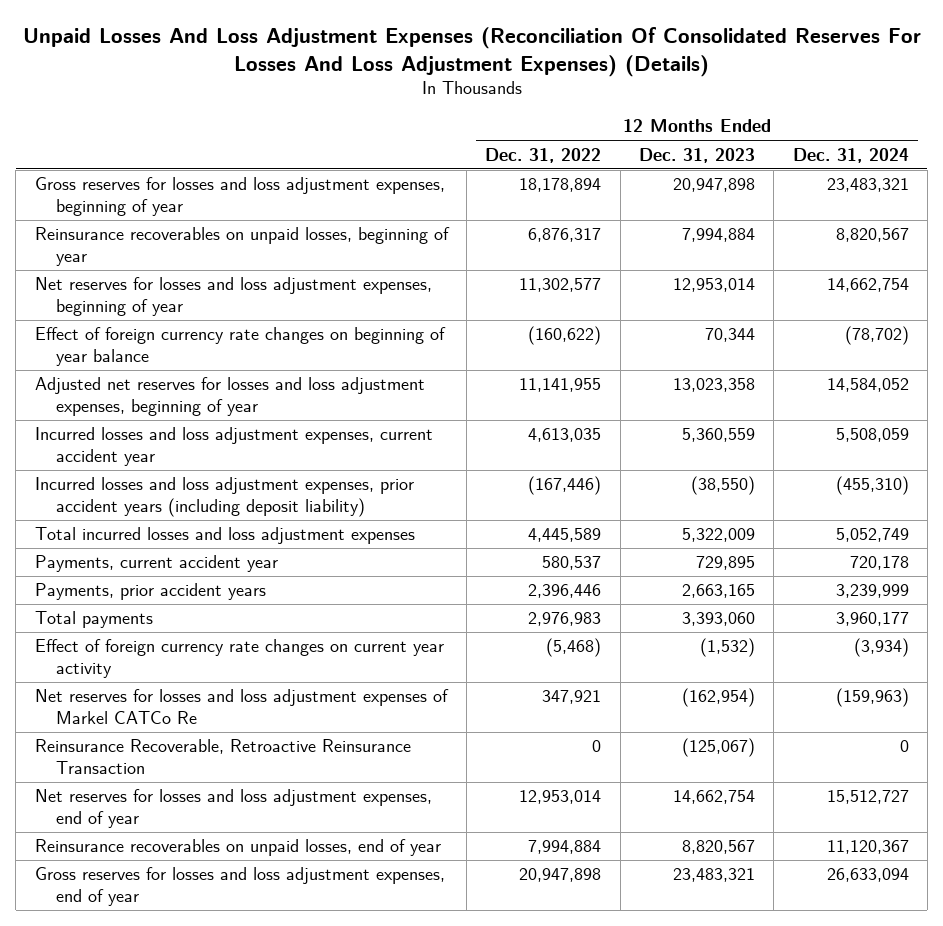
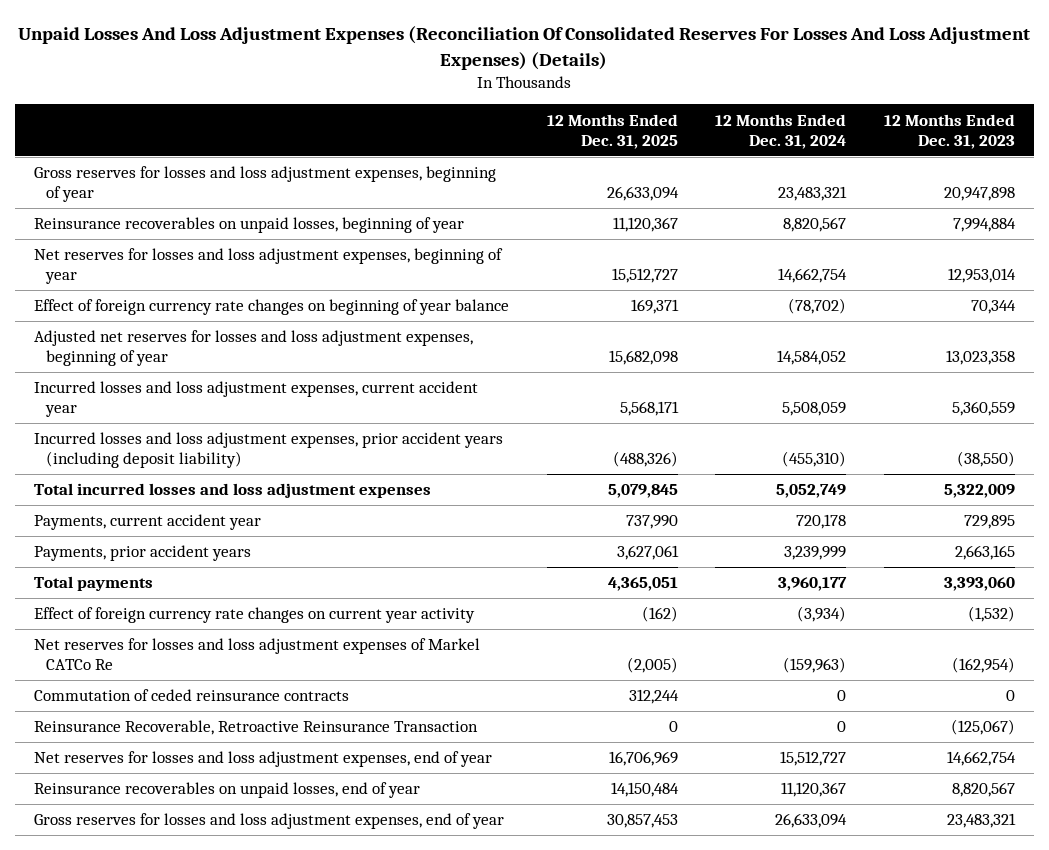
[485,147,602,163] Dec. 31, 2022 -> none
none -> [546,113,678,149] 12 Months Ended Dec. 31, 2025
none -> [33,689,349,702] Commutation of ceded reinsurance contracts

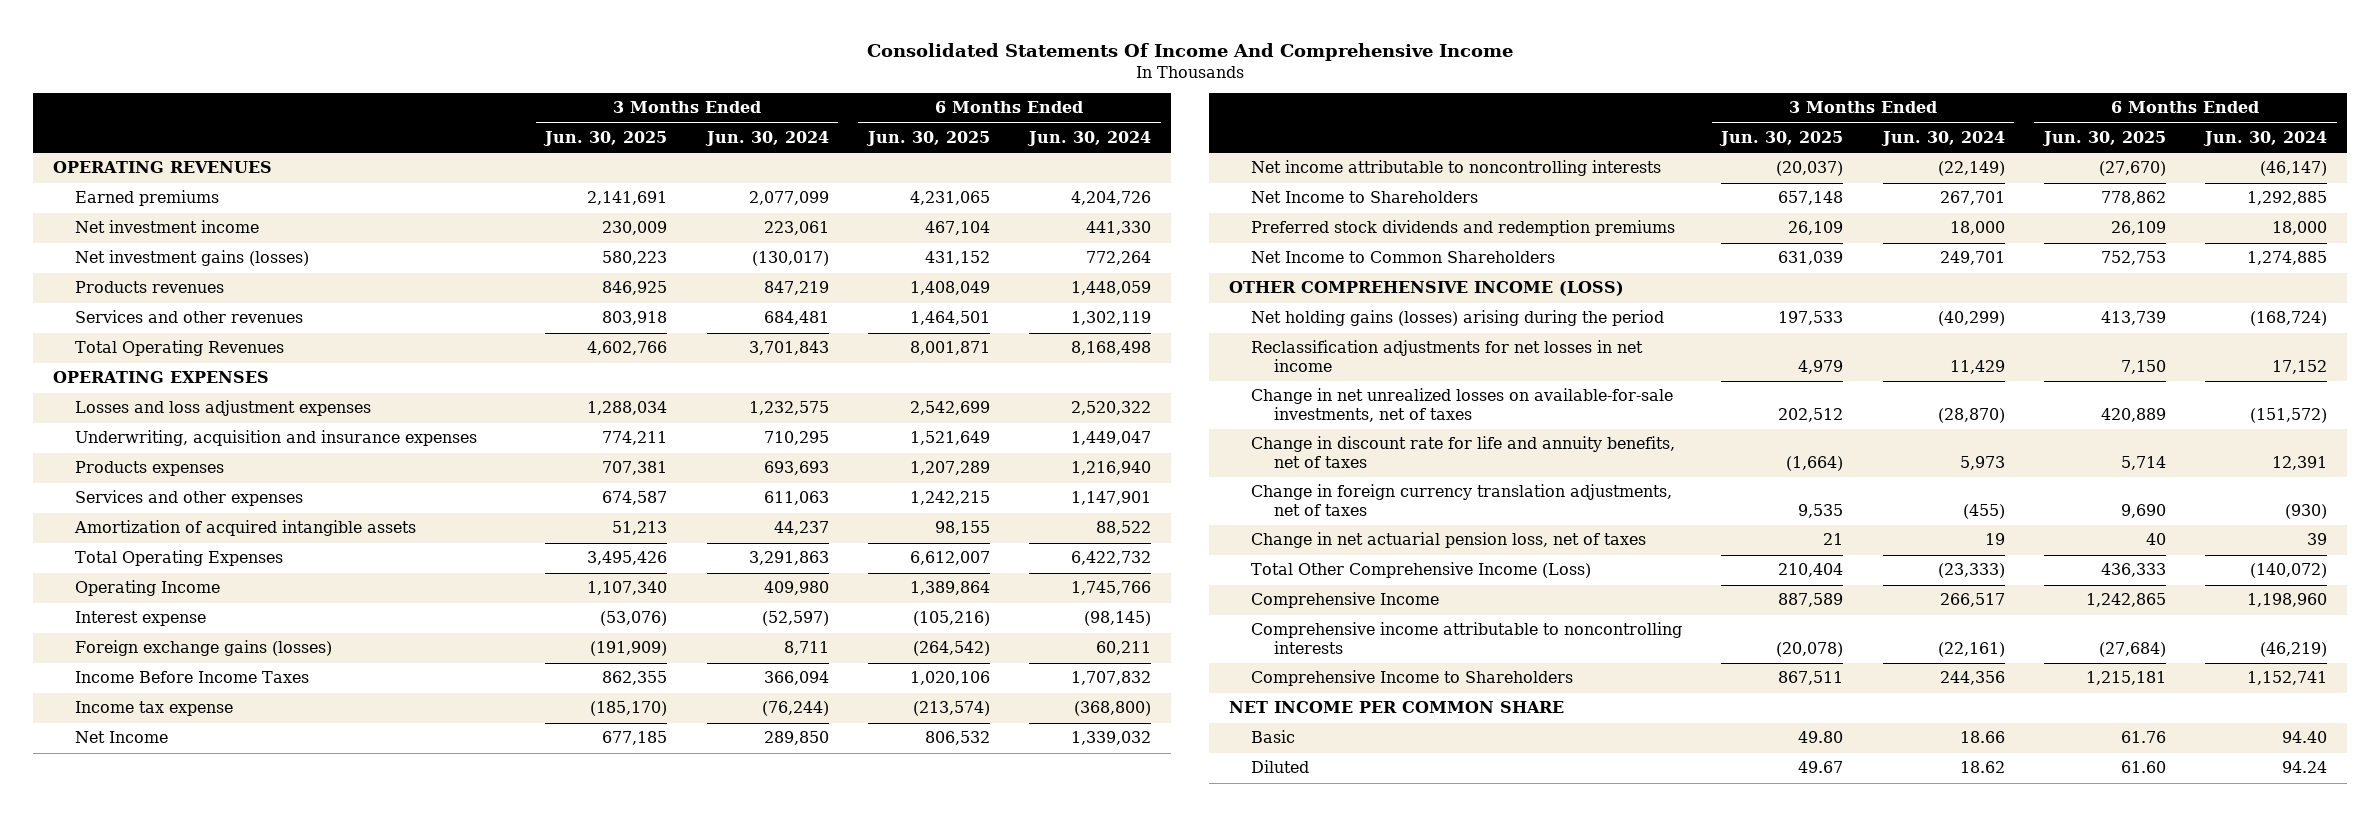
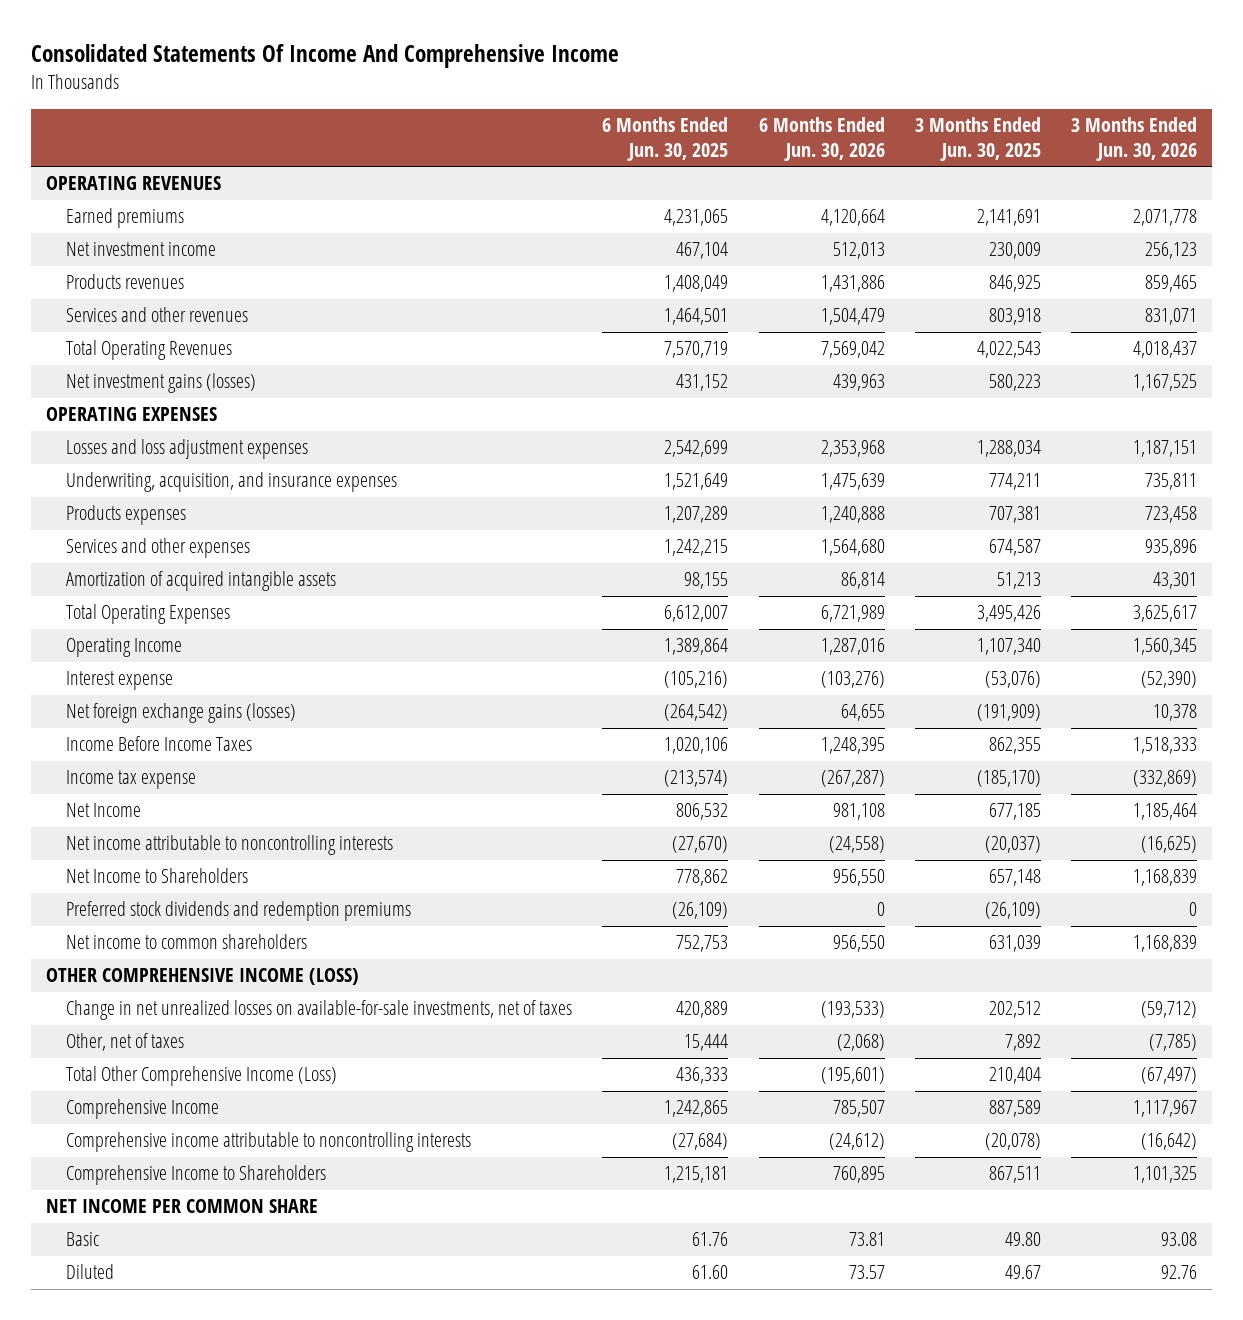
[704,131,829,147] Jun. 30, 2024 -> none
[1027,131,1152,147] Jun. 30, 2024 -> none
none -> [758,117,885,162] 6 Months Ended Jun. 30, 2026
none -> [1071,117,1198,162] 3 Months Ended Jun. 30, 2026
[587,341,668,356] 4,602,766 -> [976,341,1041,359] 4,022,543
[909,341,990,356] 8,001,871 -> [664,341,729,359] 7,570,719
[75,250,310,267] Net investment gains (losses) -> [66,373,257,394] Net investment gains (losses)
[75,430,478,447] Underwriting, acquisition and insurance expenses -> [66,472,398,493] Underwriting, acquisition, and insurance expenses
[75,640,333,657] Foreign exchange gains (losses) -> [66,703,297,724] Net foreign exchange gains (losses)
[1788,221,1844,236] 26,109 -> [984,902,1041,920] (26,109)
[2110,221,2166,236] 26,109 -> [672,902,729,920] (26,109)
[1251,251,1556,264] Net Income to Common Shareholders -> [66,934,308,950] Net income to common shareholders
[1251,310,1665,327] Net holding gains (losses) arising during the period -> none
[1251,340,1644,373] Reclassification adjustments for net losses in net income -> none
[1251,436,1676,469] Change in discount rate for life and annuity benefits, net of taxes -> none
[1251,484,1673,517] Change in foreign currency translation adjustments, net of taxes -> none
[1251,532,1647,549] Change in net actuarial pension loss, net of taxes -> none
none -> [66,1033,185,1052] Other, net of taxes

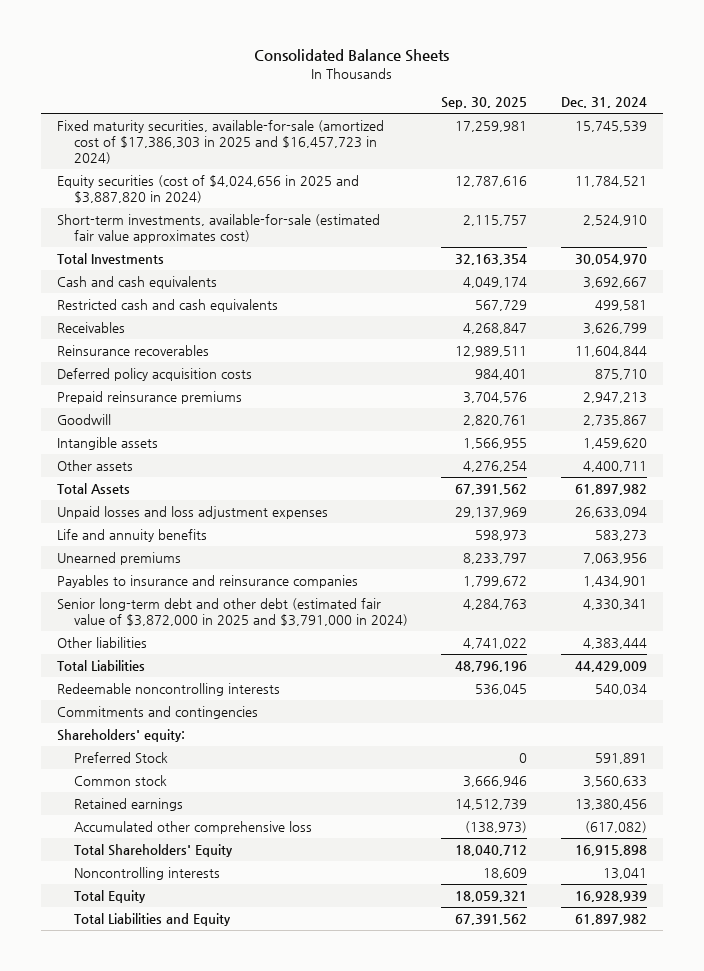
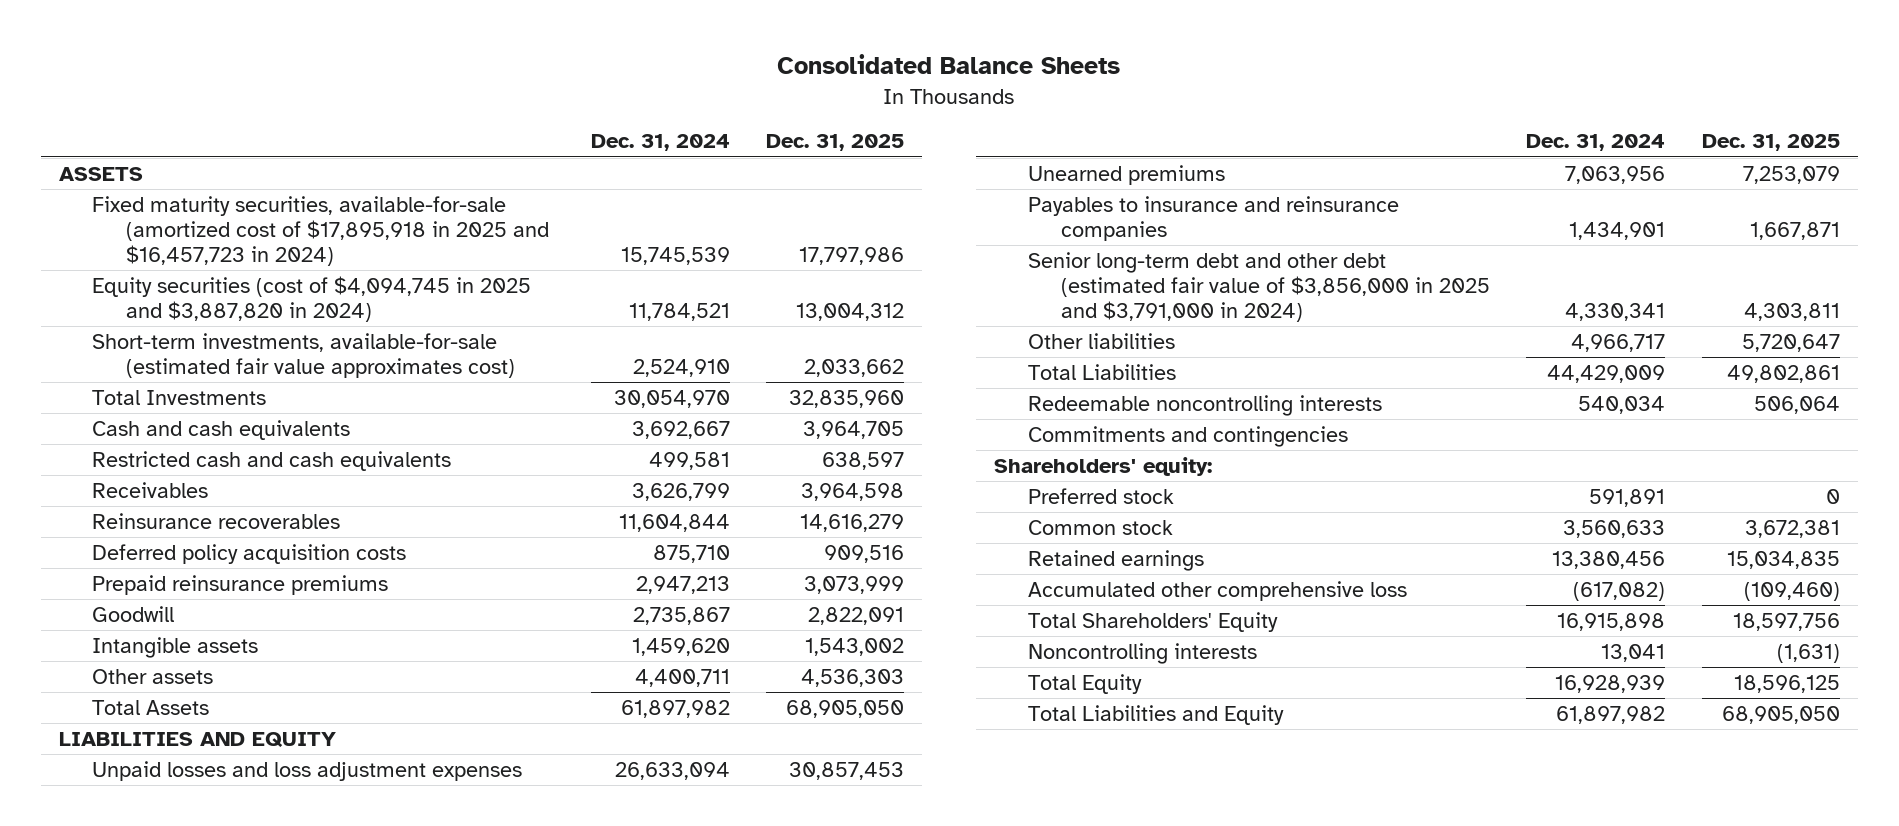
[441,97,528,110] Sep. 30, 2025 -> none
none -> [766,134,905,152] Dec. 31, 2025
none -> [58,167,143,182] ASSETS
[57,120,385,165] Fixed maturity securities, available-for-sale (amortized cost of $17,386,303 in 2025 and $16,457,723 in 2024) -> [92,196,549,266] Fixed maturity securities, available-for-sale (amortized cost of $17,895,918 in 2025 and $16,457,723 in 2024)
[57,175,360,204] Equity securities (cost of $4,024,656 in 2025 and $3,887,820 in 2024) -> [92,276,532,322] Equity securities (cost of $4,094,745 in 2025 and $3,887,820 in 2024)
none -> [58,732,336,749] LIABILITIES AND EQUITY
[57,529,208,543] Life and annuity benefits -> none
[57,598,409,627] Senior long-term debt and other debt (estimated fair value of $3,872,000 in 2025 and $3,791,000 in 2024) -> [1027,252,1491,322] Senior long-term debt and other debt (estimated fair value of $3,856,000 in 2025 and $3,791,000 in 2024)
[582,638,647,650] 4,383,444 -> [1571,334,1666,353] 4,966,717
[74,752,169,764] Preferred Stock -> [1027,488,1174,505] Preferred stock

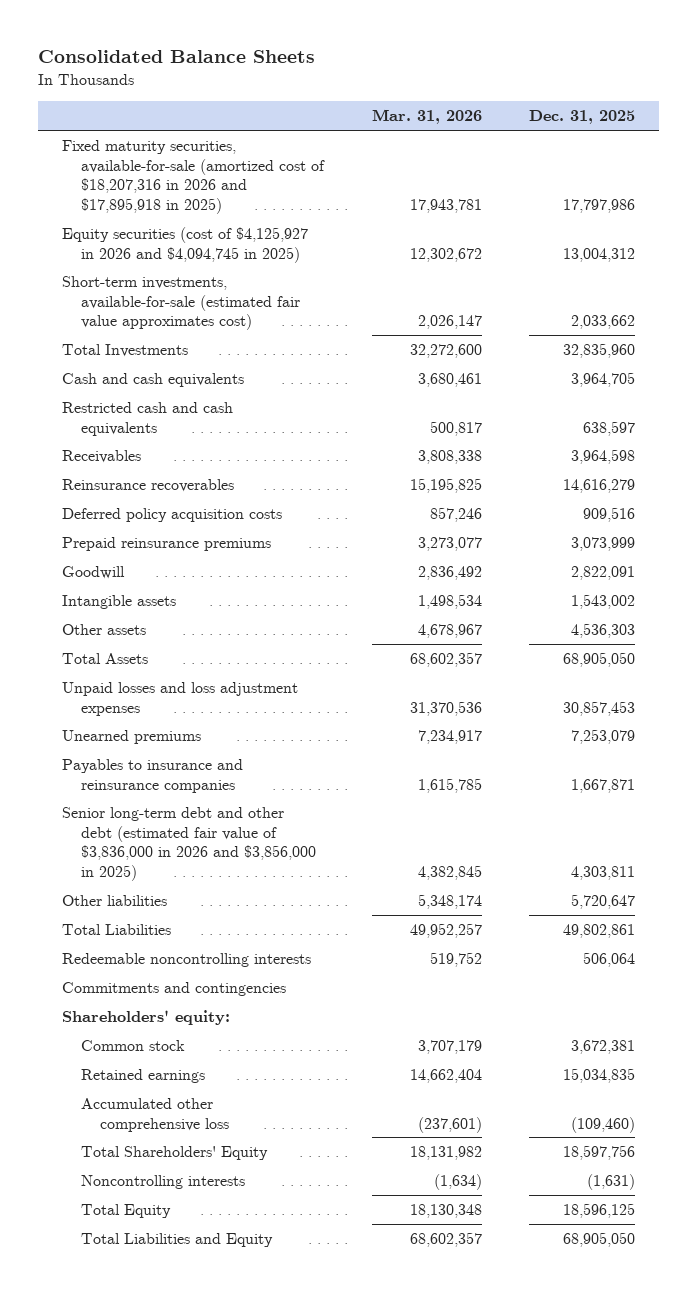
[590,134,730,152] Dec. 31, 2024 -> none
none -> [371,109,482,125] Mar. 31, 2026
[58,167,143,182] ASSETS -> none
[92,196,549,266] Fixed maturity securities, available-for-sale (amortized cost of $17,895,918 in 2025 and $16,457,723 in 2024) -> [61,139,326,214] Fixed maturity securities, available-for-sale (amortized cost of $18,207,316 in 2026 and $17,895,918 in 2025)
[92,276,532,322] Equity securities (cost of $4,094,745 in 2025 and $3,887,820 in 2024) -> [61,226,308,263] Equity securities (cost of $4,125,927 in 2026 and $4,094,745 in 2025)
[58,732,336,749] LIABILITIES AND EQUITY -> none
[1027,252,1491,322] Senior long-term debt and other debt (estimated fair value of $3,856,000 in 2025 and $3,791,000 in 2024) -> [61,806,317,881] Senior long-term debt and other debt (estimated fair value of $3,836,000 in 2026 and $3,856,000 in 2025)
[1027,488,1174,505] Preferred stock -> none

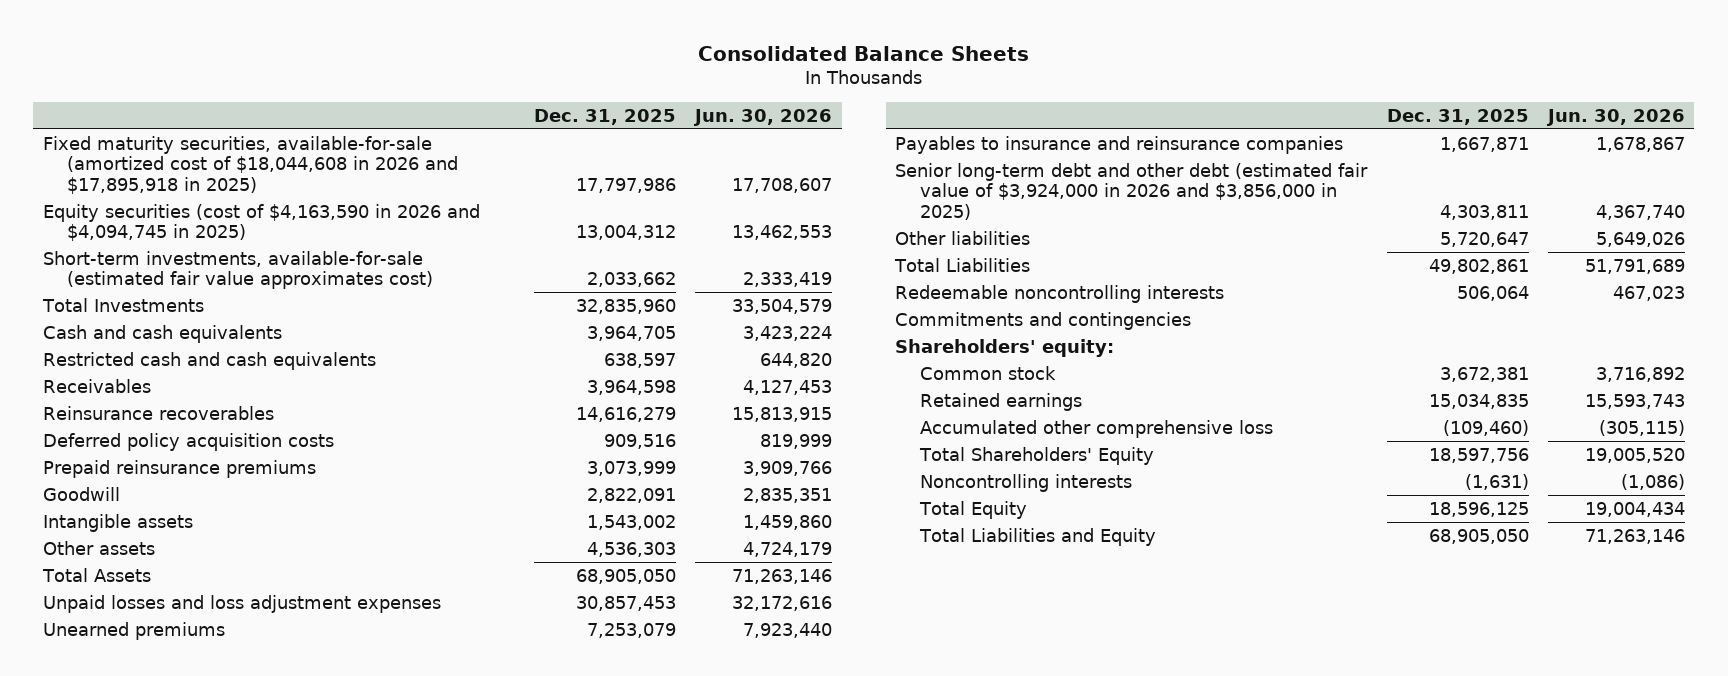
[371,109,482,125] Mar. 31, 2026 -> none
none -> [693,108,833,126] Jun. 30, 2026
[61,139,326,214] Fixed maturity securities, available-for-sale (amortized cost of $18,207,316 in 2026 and $17,895,918 in 2025) -> [42,135,459,194] Fixed maturity securities, available-for-sale (amortized cost of $18,044,608 in 2026 and $17,895,918 in 2025)
[61,226,308,263] Equity securities (cost of $4,125,927 in 2026 and $4,094,745 in 2025) -> [42,203,480,242] Equity securities (cost of $4,163,590 in 2026 and $4,094,745 in 2025)
[61,806,317,881] Senior long-term debt and other debt (estimated fair value of $3,836,000 in 2026 and $3,856,000 in 2025) -> [895,162,1369,220] Senior long-term debt and other debt (estimated fair value of $3,924,000 in 2026 and $3,856,000 in 2025)

